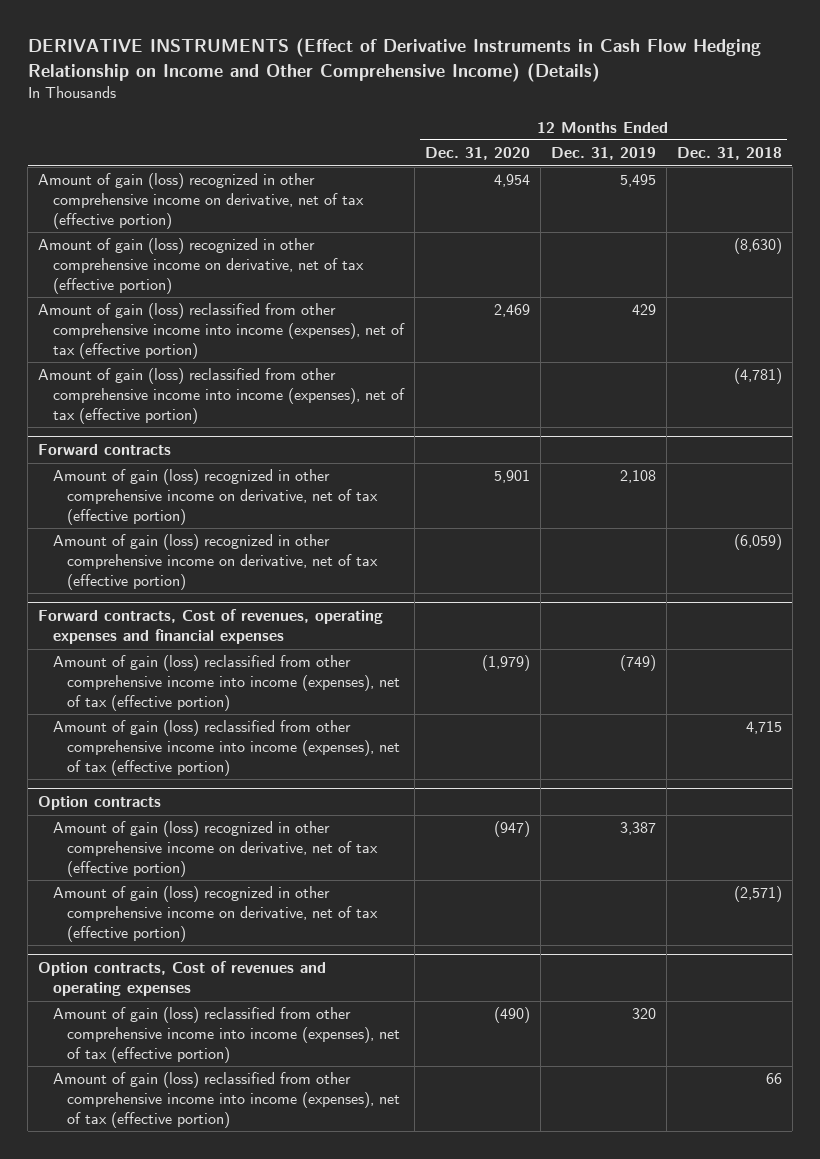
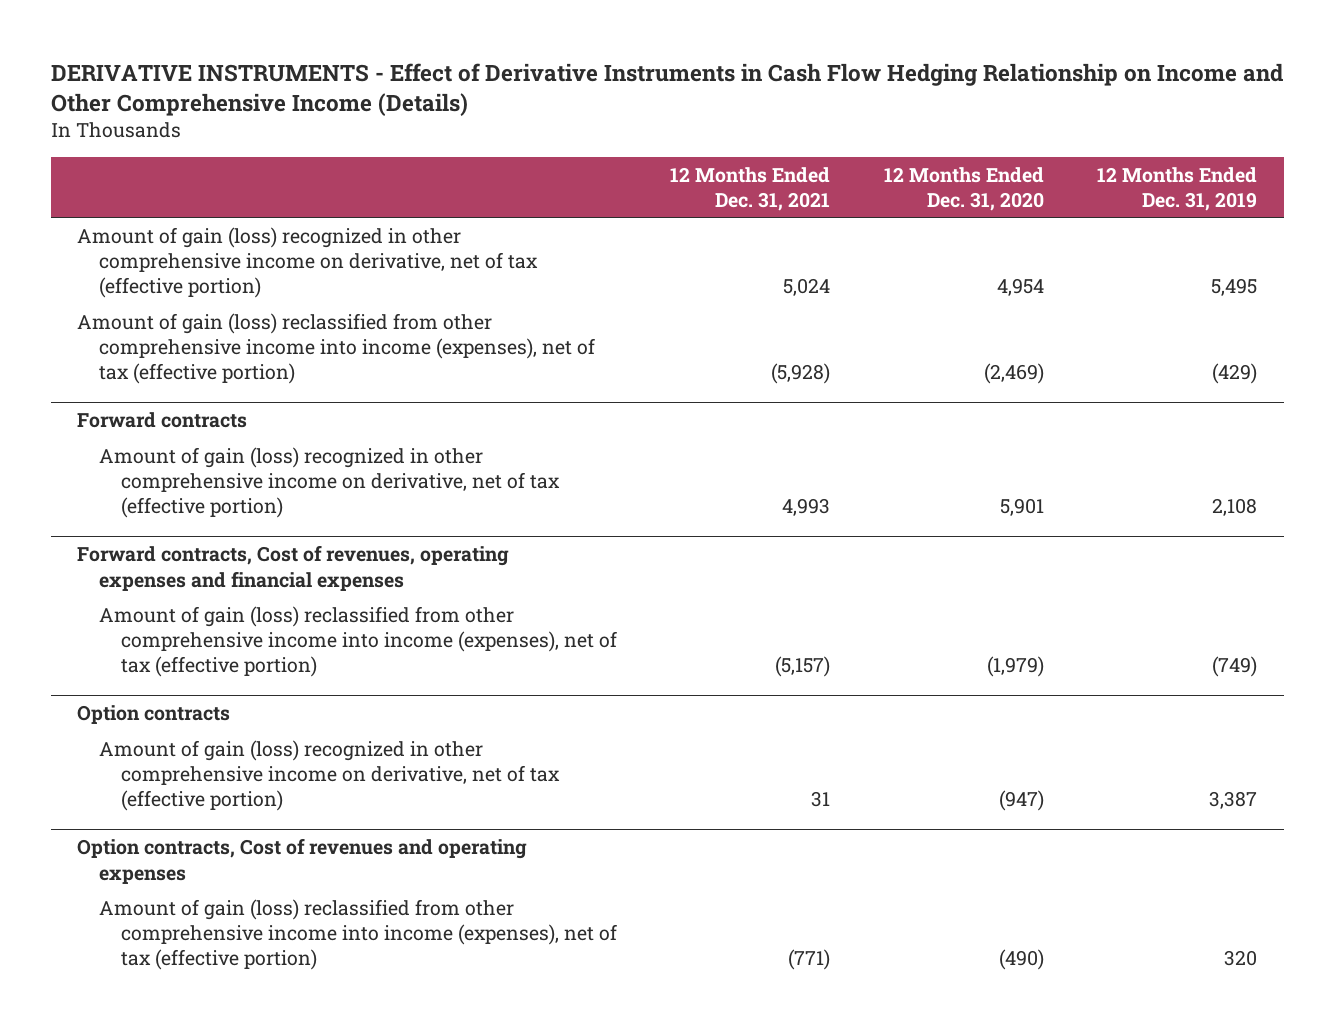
[27,38,761,82] DERIVATIVE INSTRUMENTS (Effect of Derivative Instruments in Cash Flow Hedging Relationship on Income and Other Comprehensive Income) (Details) -> [50,62,1283,117] DERIVATIVE INSTRUMENTS - Effect of Derivative Instruments in Cash Flow Hedging Relationship on Income and Other Comprehensive Income (Details)
[676,147,782,161] Dec. 31, 2018 -> none
none -> [670,166,831,211] 12 Months Ended Dec. 31, 2021
[38,238,364,294] Amount of gain (loss) recognized in other comprehensive income on derivative, net of tax (effective portion) -> none
[38,368,405,424] Amount of gain (loss) reclassified from other comprehensive income into income (expenses), net of tax (effective portion) -> none
[493,304,530,318] 2,469 -> [983,363,1044,385] (2,469)
[631,304,656,316] 429 -> [1212,363,1258,385] (429)
[52,534,379,590] Amount of gain (loss) recognized in other comprehensive income on derivative, net of tax (effective portion) -> none
[52,720,401,776] Amount of gain (loss) reclassified from other comprehensive income into income (expenses), net of tax (effective portion) -> none
[52,886,379,942] Amount of gain (loss) recognized in other comprehensive income on derivative, net of tax (effective portion) -> none
[52,1072,401,1128] Amount of gain (loss) reclassified from other comprehensive income into income (expenses), net of tax (effective portion) -> none

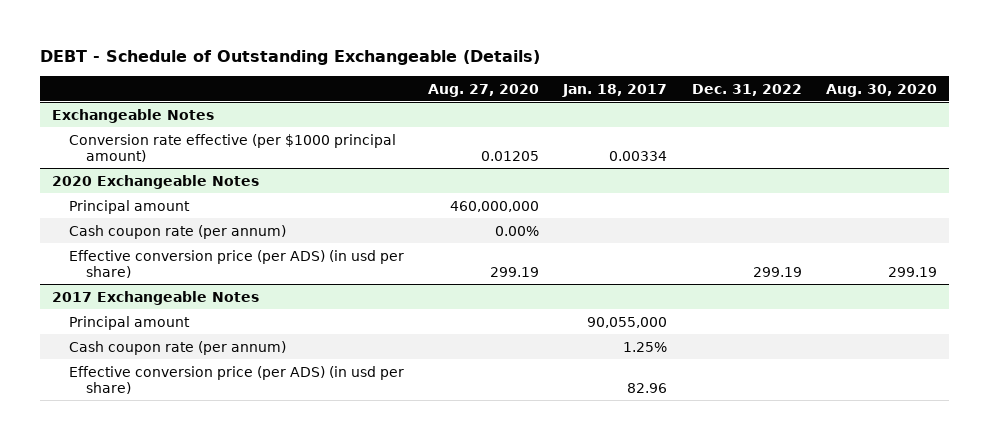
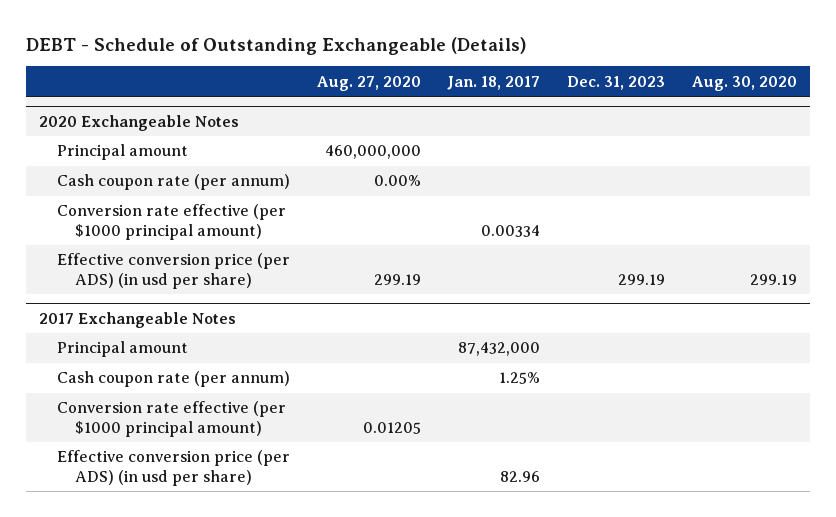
[691,83,802,96] Dec. 31, 2022 -> none
none -> [566,75,665,90] Dec. 31, 2023
[52,108,215,123] Exchangeable Notes -> none
[69,133,397,162] Conversion rate effective (per $1000 principal amount) -> none
none -> [56,204,286,240] Conversion rate effective (per $1000 principal amount)
[587,316,668,328] 90,055,000 -> [458,342,541,357] 87,432,000
none -> [56,401,286,437] Conversion rate effective (per $1000 principal amount)

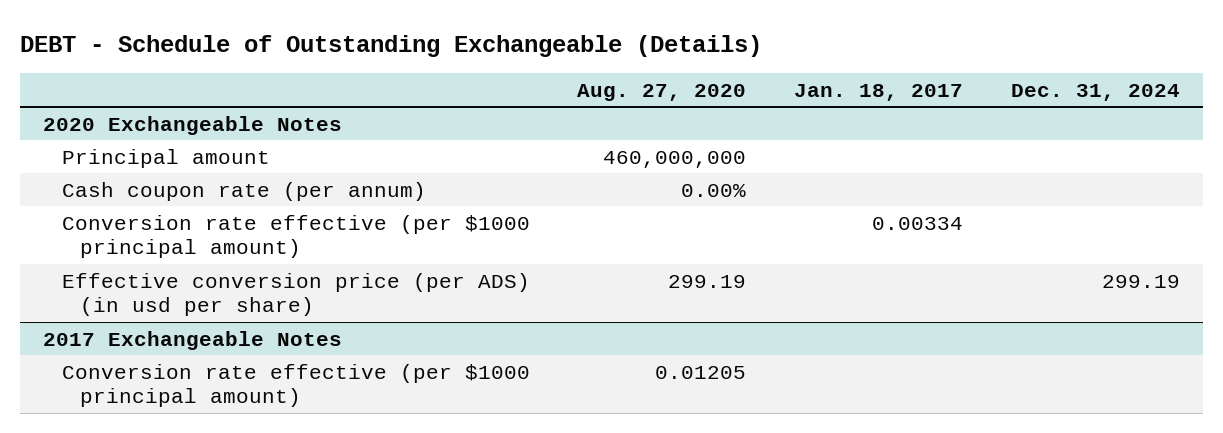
[566,75,665,90] Dec. 31, 2023 -> none
[691,75,797,91] Aug. 30, 2020 -> none
none -> [1010,83,1180,101] Dec. 31, 2024
[56,341,188,358] Principal amount -> none
[56,371,290,388] Cash coupon rate (per annum) -> none
[56,450,290,486] Effective conversion price (per ADS) (in usd per share) -> none

